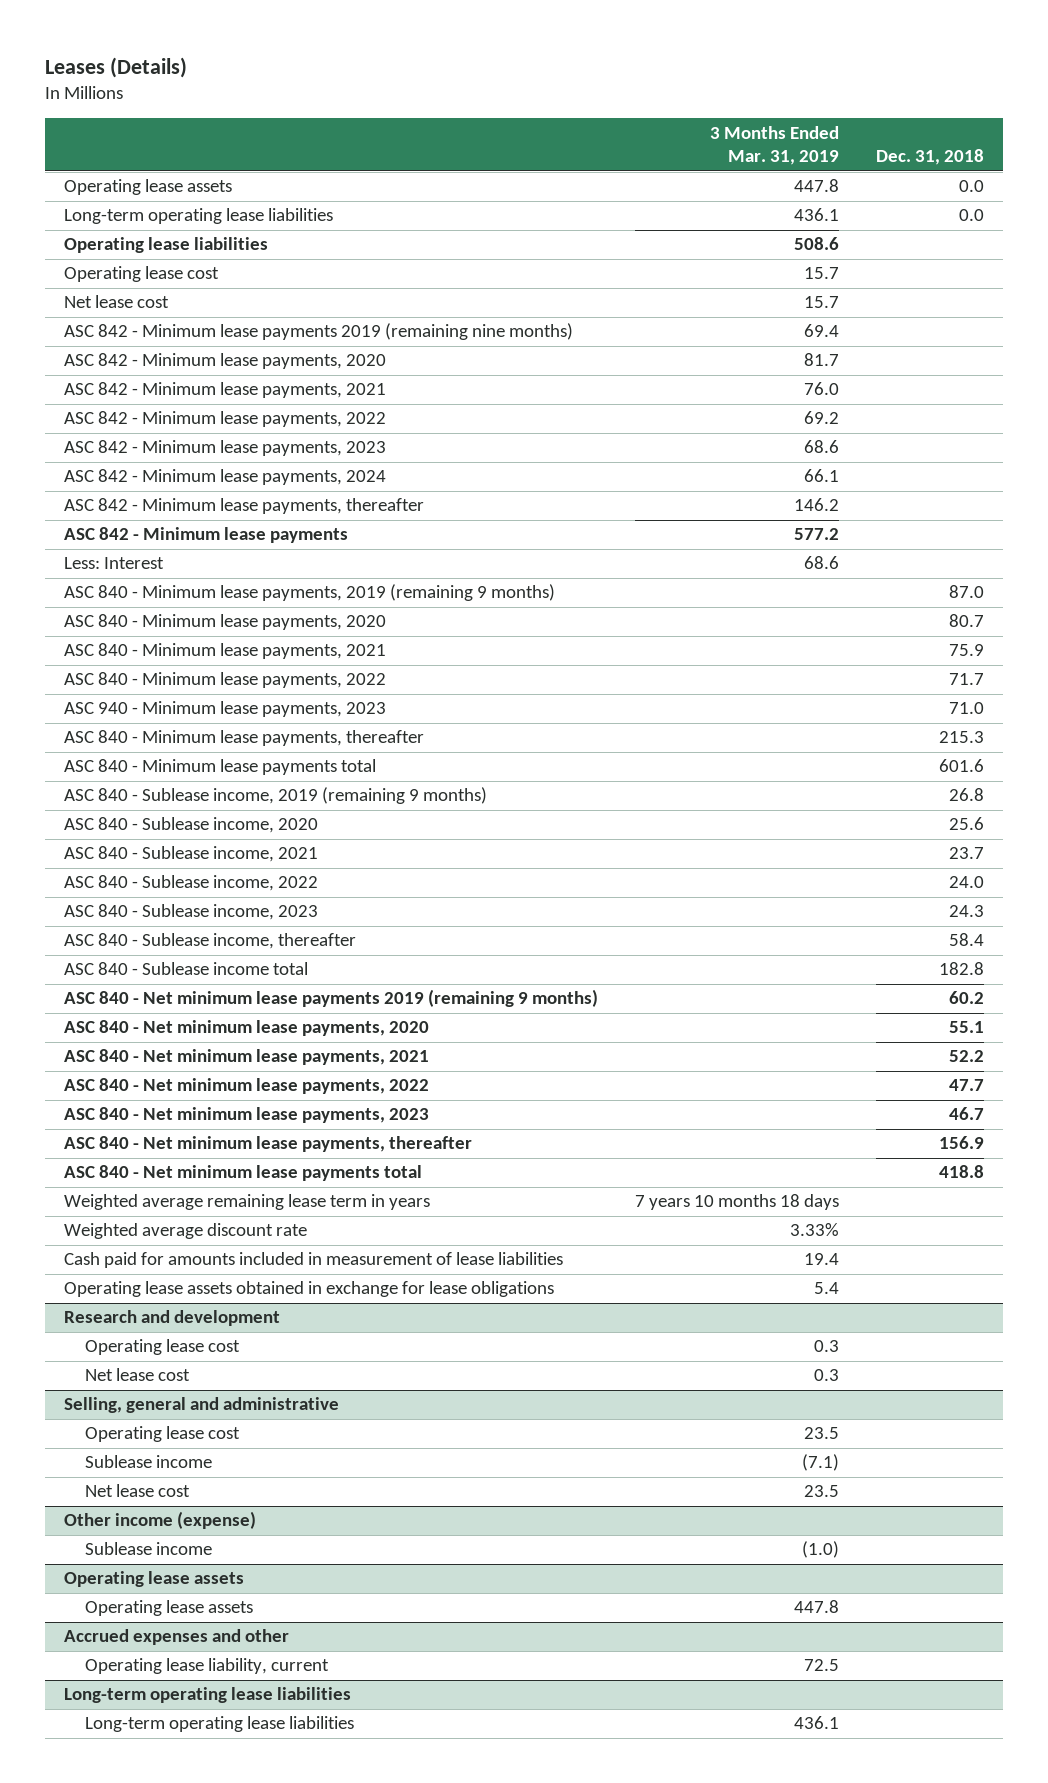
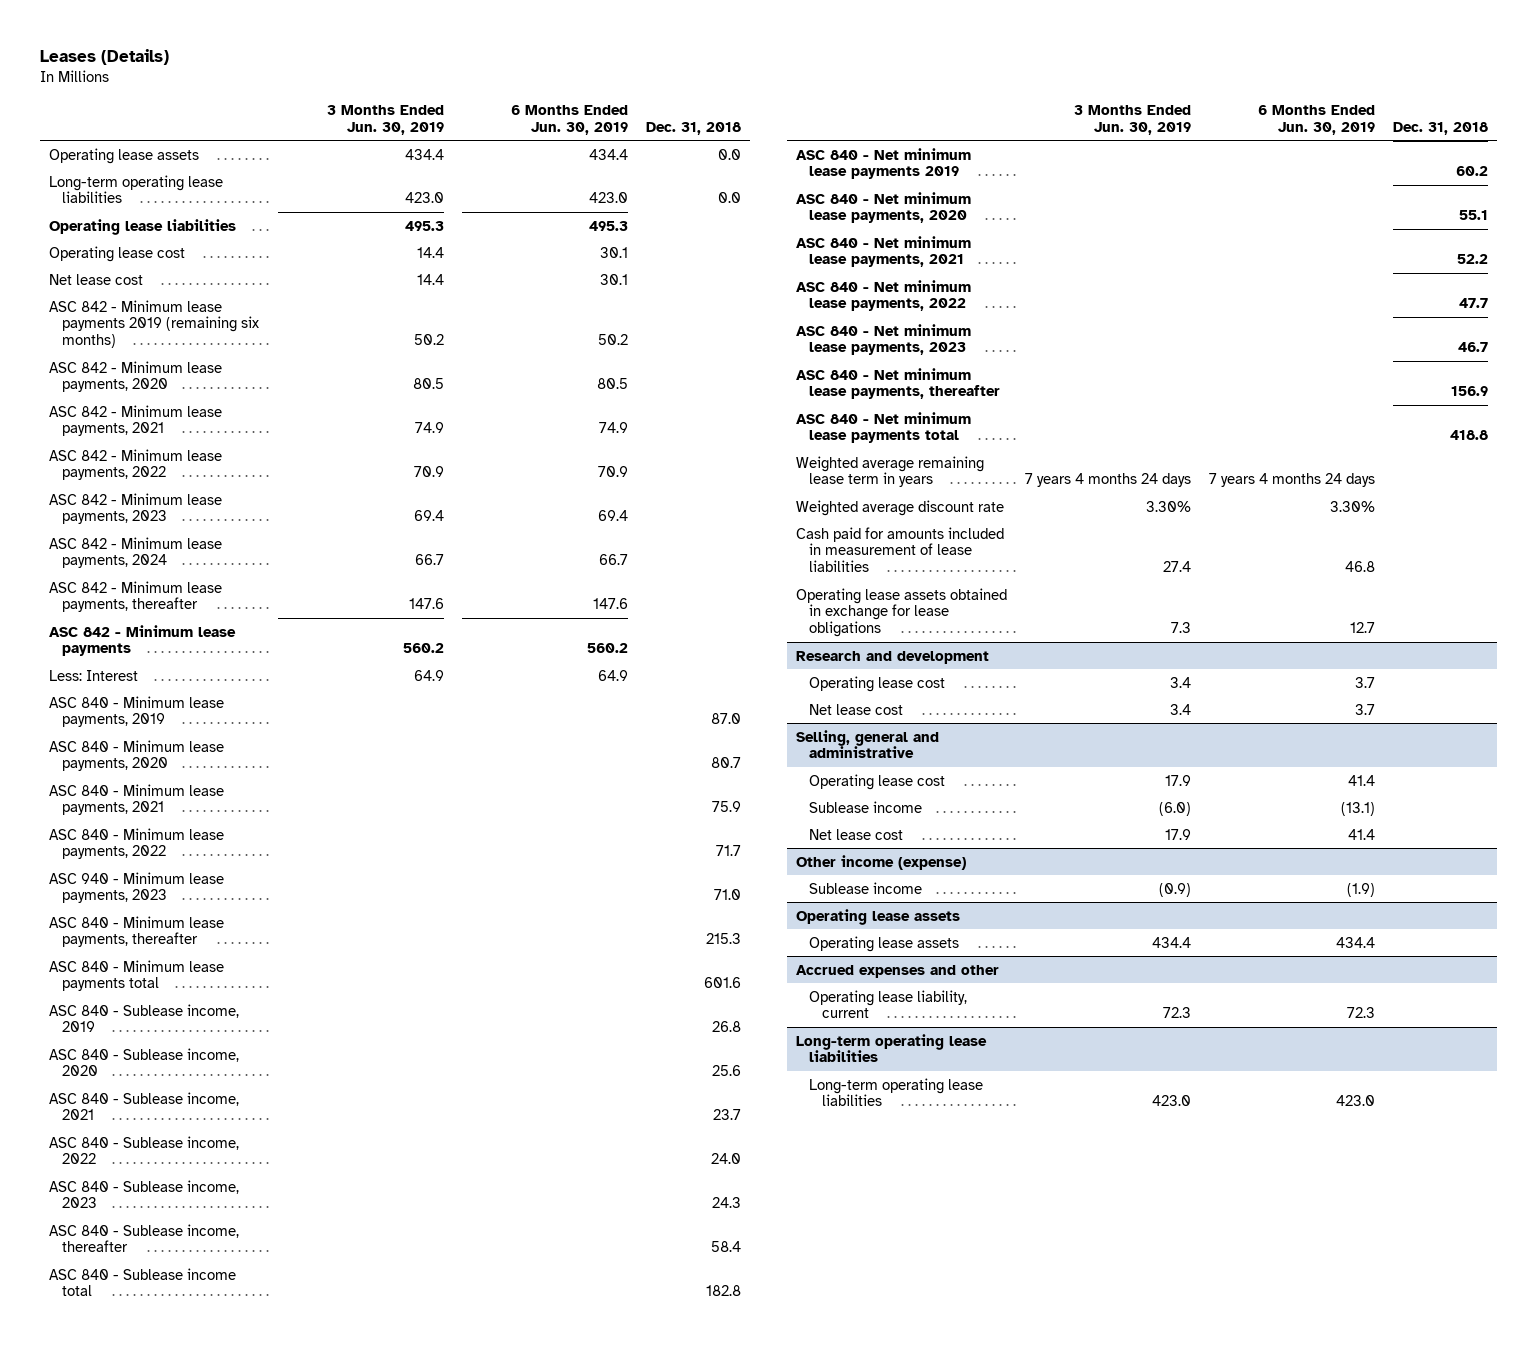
[709,125,839,166] 3 Months Ended Mar. 31, 2019 -> none
none -> [327,104,445,135] 3 Months Ended Jun. 30, 2019
none -> [511,104,629,135] 6 Months Ended Jun. 30, 2019
[63,323,573,341] ASC 842 - Minimum lease payments 2019 (remaining nine months) -> [48,299,260,349] ASC 842 - Minimum lease payments 2019 (remaining six months)
[63,584,555,602] ASC 840 - Minimum lease payments, 2019 (remaining 9 months) -> [48,695,224,728] ASC 840 - Minimum lease payments, 2019
[63,787,487,805] ASC 840 - Sublease income, 2019 (remaining 9 months) -> [48,1003,239,1033] ASC 840 - Sublease income, 2019
[63,989,598,1008] ASC 840 - Net minimum lease payments 2019 (remaining 9 months) -> [795,147,971,180] ASC 840 - Net minimum lease payments 2019

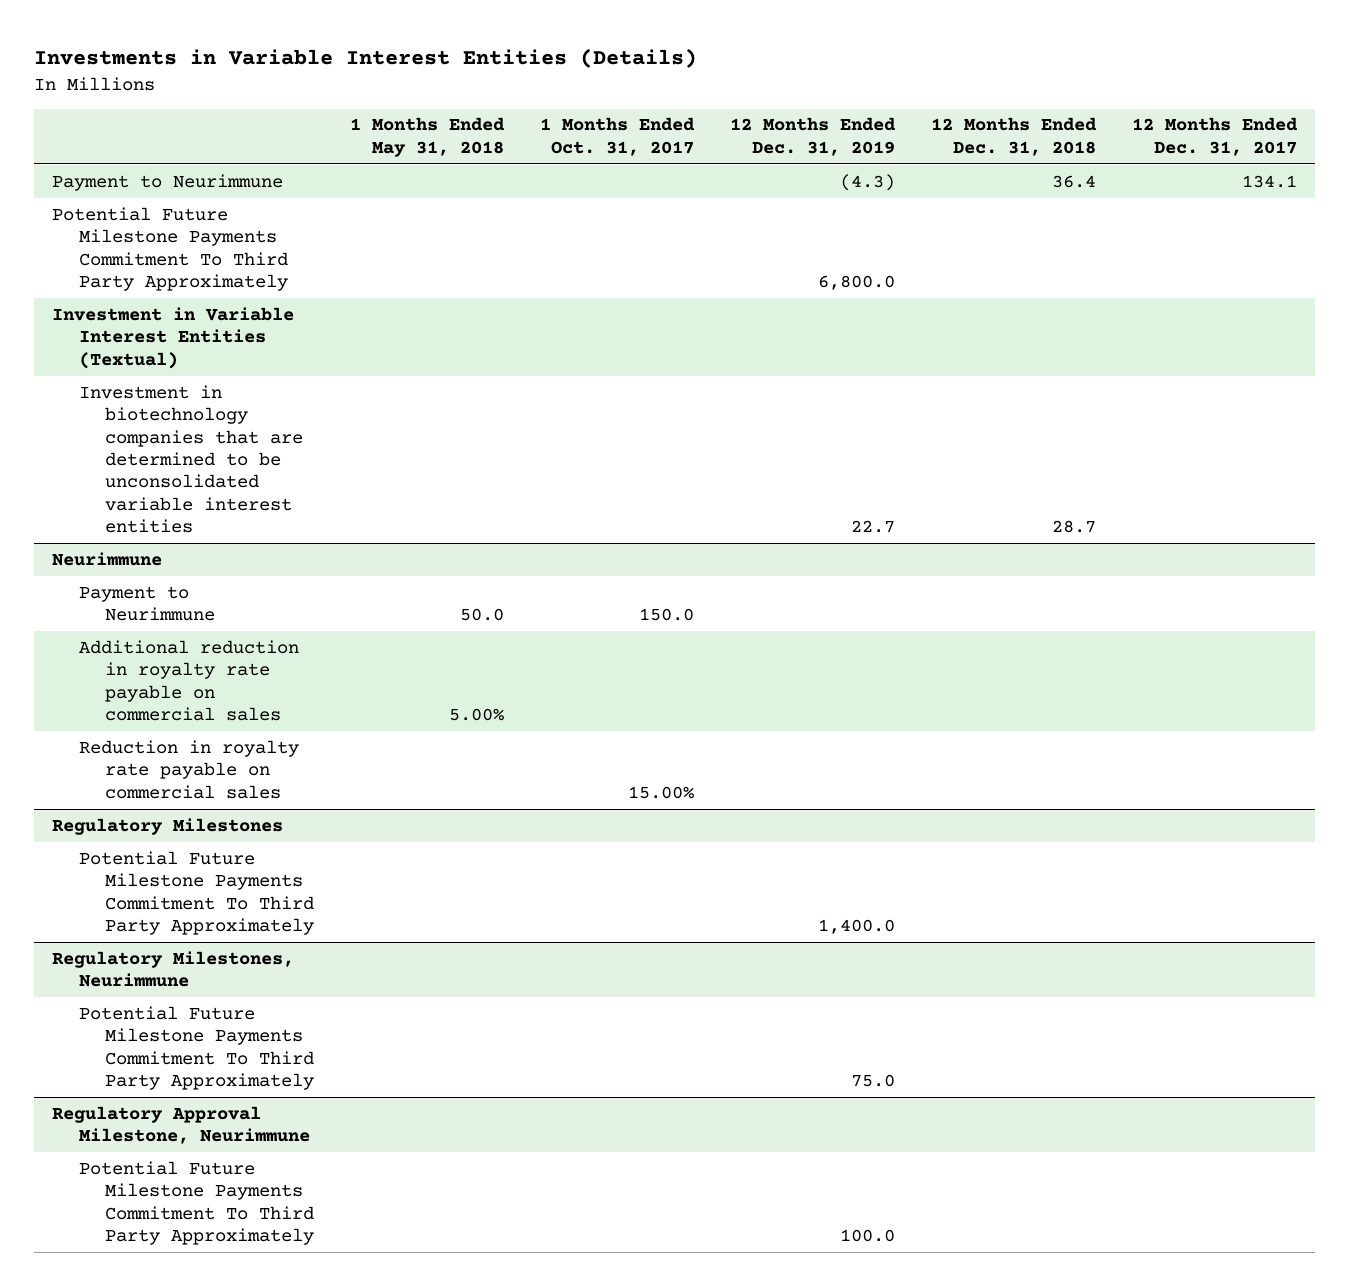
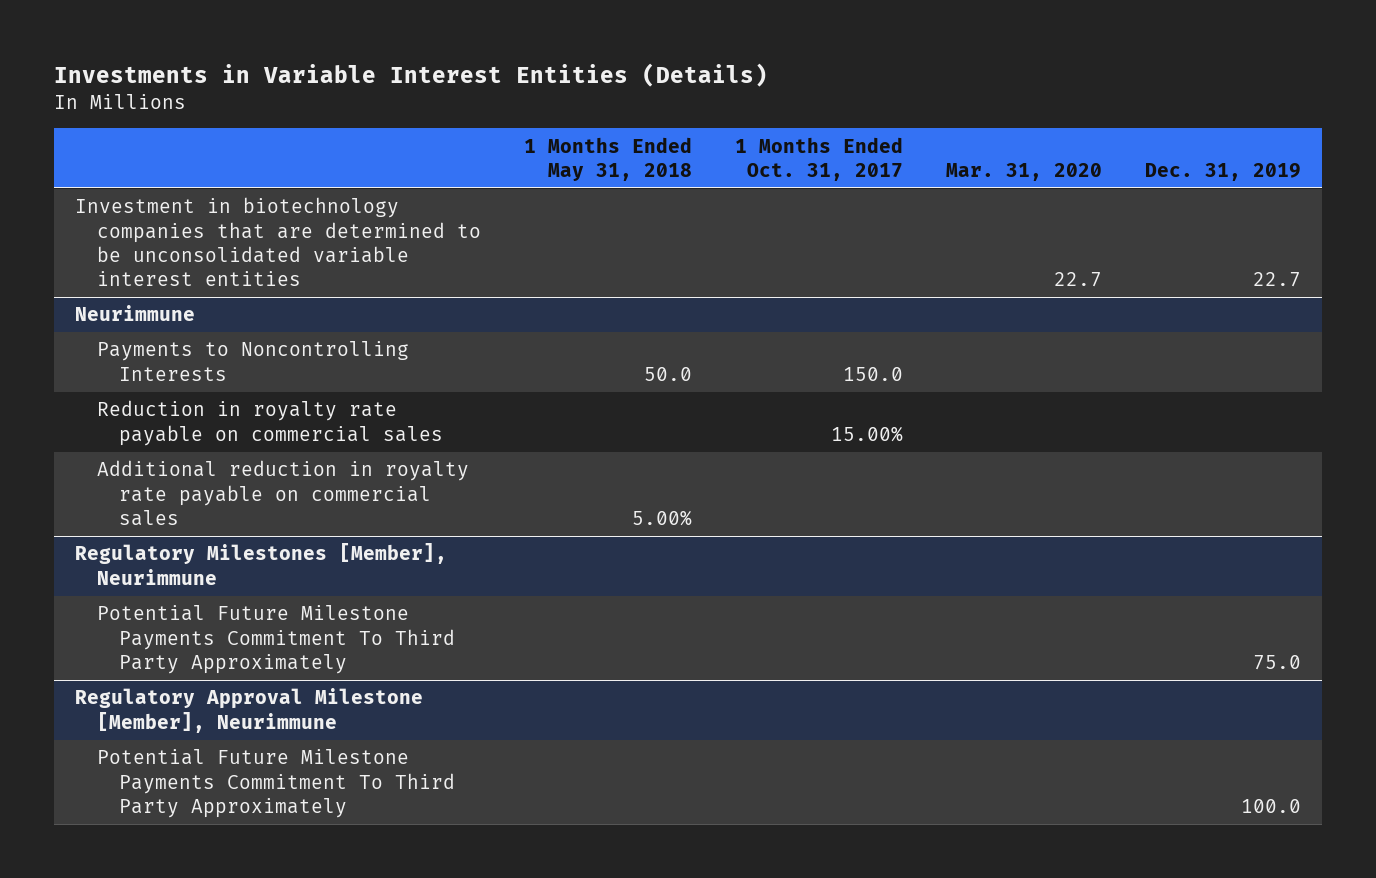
[730,117,897,156] 12 Months Ended Dec. 31, 2019 -> none
[931,117,1098,156] 12 Months Ended Dec. 31, 2018 -> none
[1132,117,1299,156] 12 Months Ended Dec. 31, 2017 -> none
none -> [945,162,1102,181] Mar. 31, 2020
none -> [1144,162,1301,181] Dec. 31, 2019
[52,173,284,191] Payment to Neurimmune -> none
[52,206,288,291] Potential Future Milestone Payments Commitment To Third Party Approximately -> none
[52,306,295,369] Investment in Variable Interest Entities (Textual) -> none
[78,585,215,622] Payment to Neurimmune -> [96,341,409,381] Payments to Noncontrolling Interests
[52,817,284,835] Regulatory Milestones -> none
[78,850,314,935] Potential Future Milestone Payments Commitment To Third Party Approximately -> none
[78,639,299,721] Additional reduction in royalty rate payable on commercial sales -> [96,460,469,526] Additional reduction in royalty rate payable on commercial sales
[52,950,295,988] Regulatory Milestones, Neurimmune -> [75,543,448,585] Regulatory Milestones [Member], Neurimmune
[52,1105,310,1145] Regulatory Approval Milestone, Neurimmune -> [75,688,424,733] Regulatory Approval Milestone [Member], Neurimmune

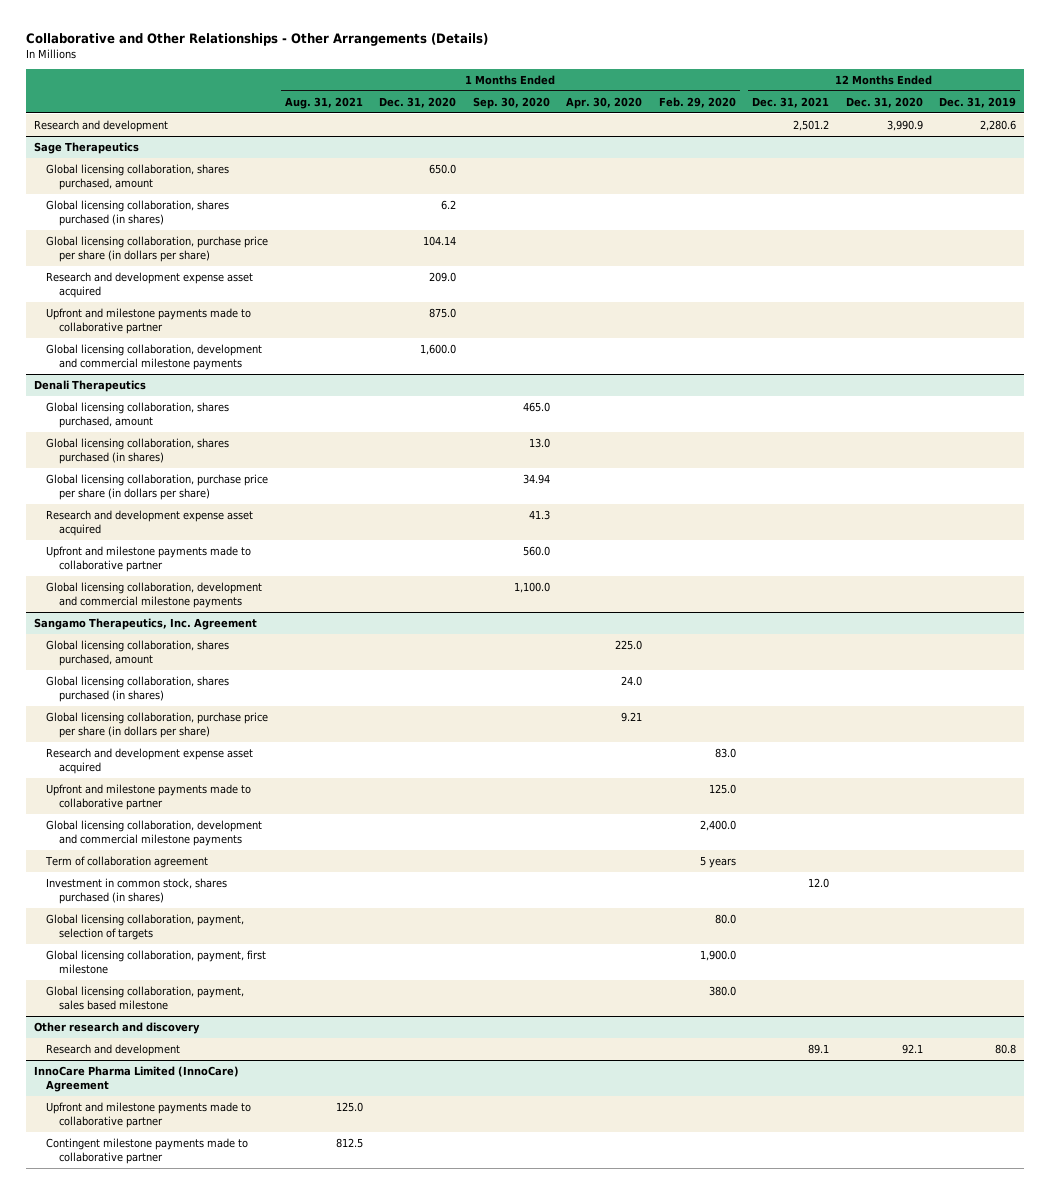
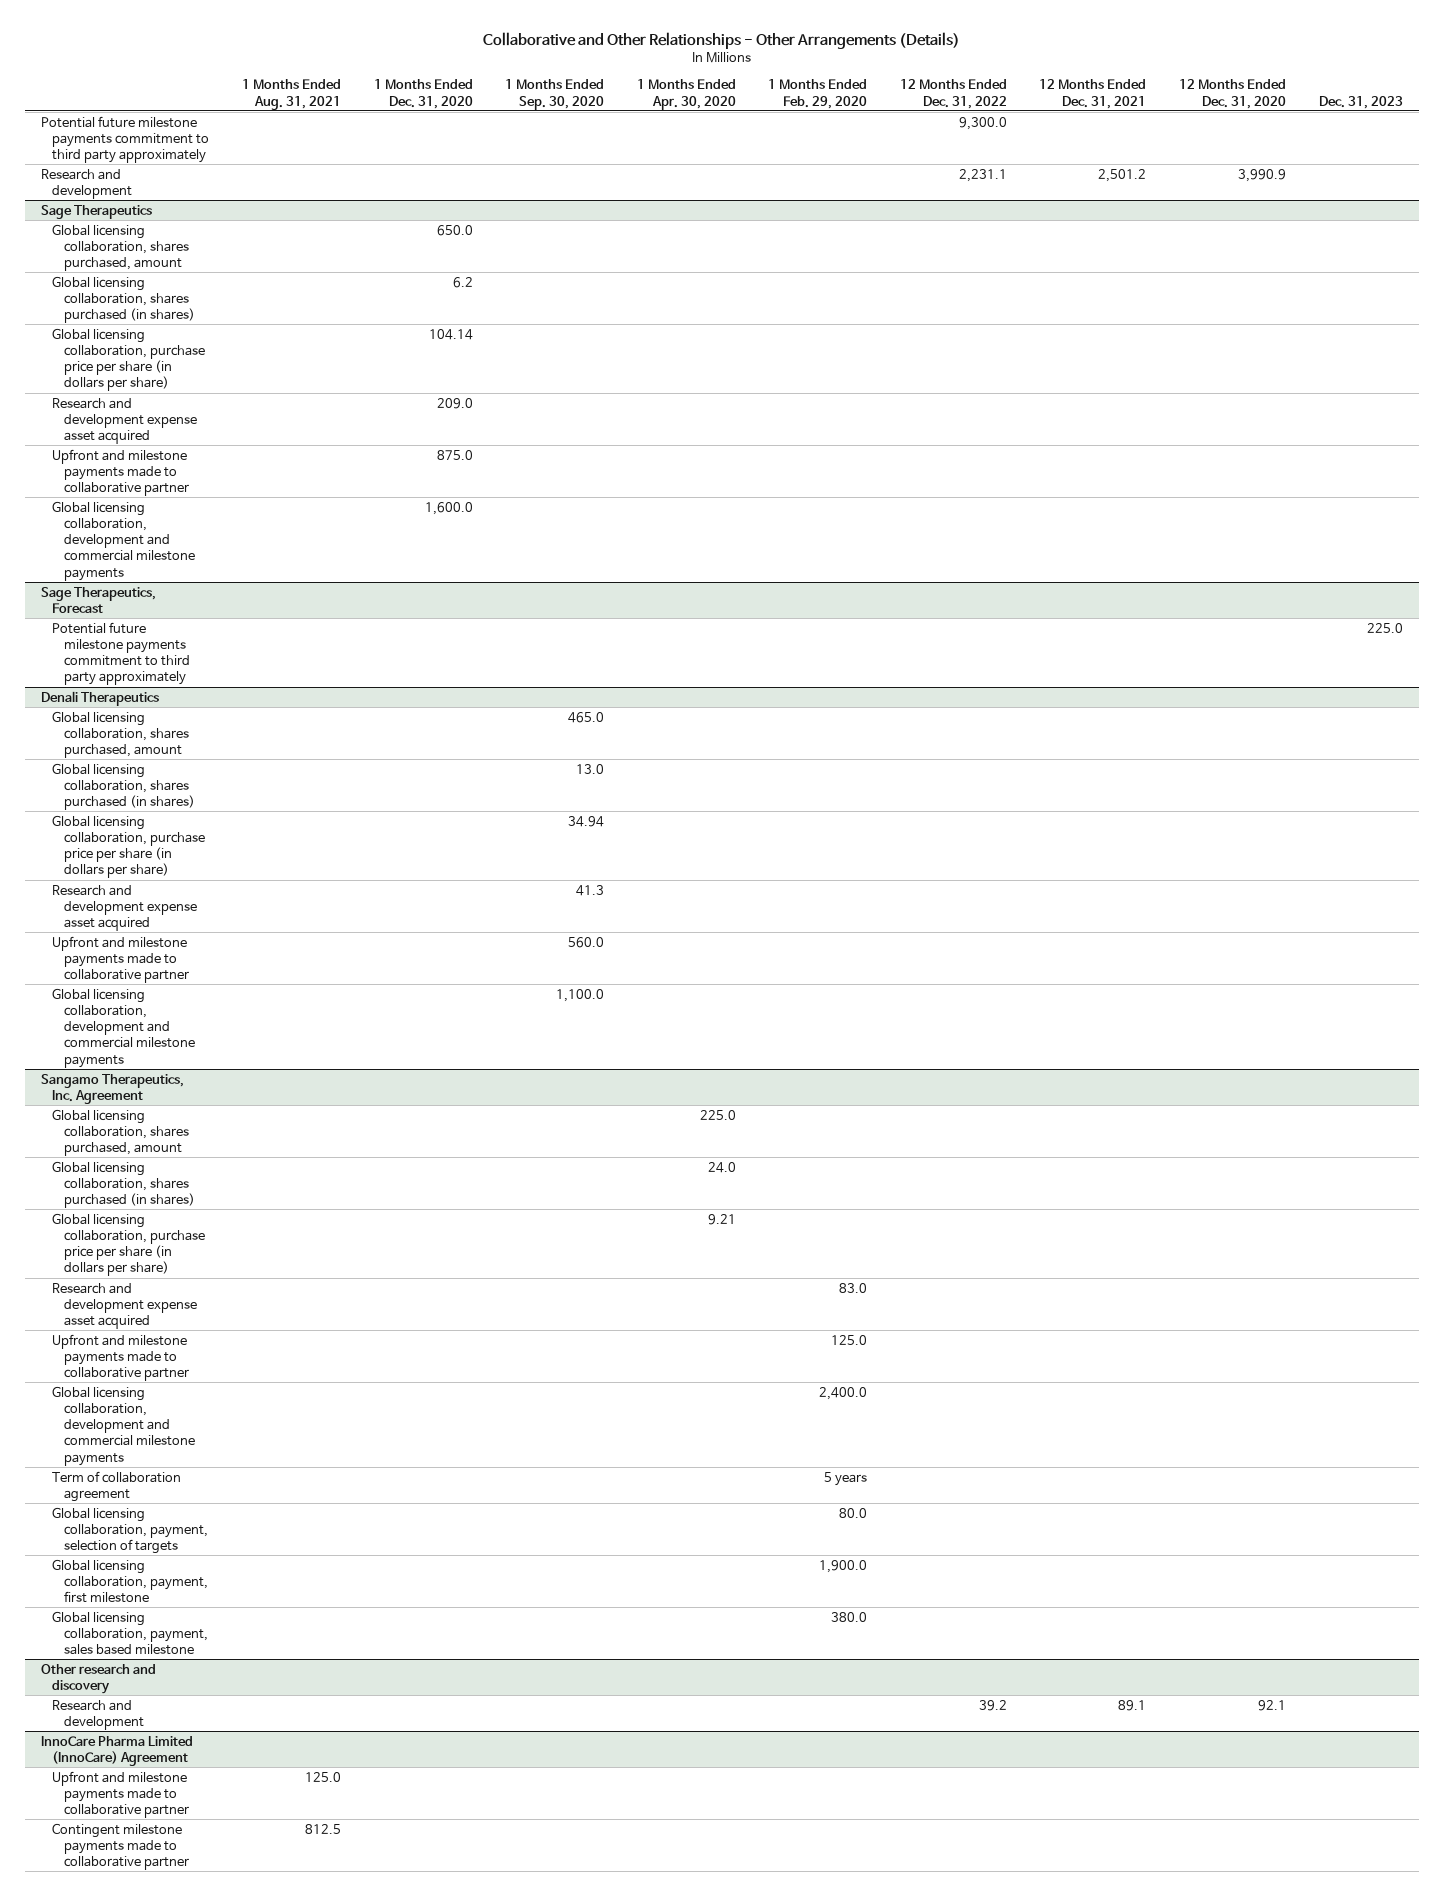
[939,96,1017,108] Dec. 31, 2019 -> none
none -> [899,79,1007,109] 12 Months Ended Dec. 31, 2022
none -> [1318,95,1403,109] Dec. 31, 2023
none -> [41,115,210,164] Potential future milestone payments commitment to third party approximately
none -> [41,586,157,613] Sage Therapeutics, Forecast
none -> [52,621,190,686] Potential future milestone payments commitment to third party approximately
[46,878,228,904] Investment in common stock, shares purchased (in shares) -> none

